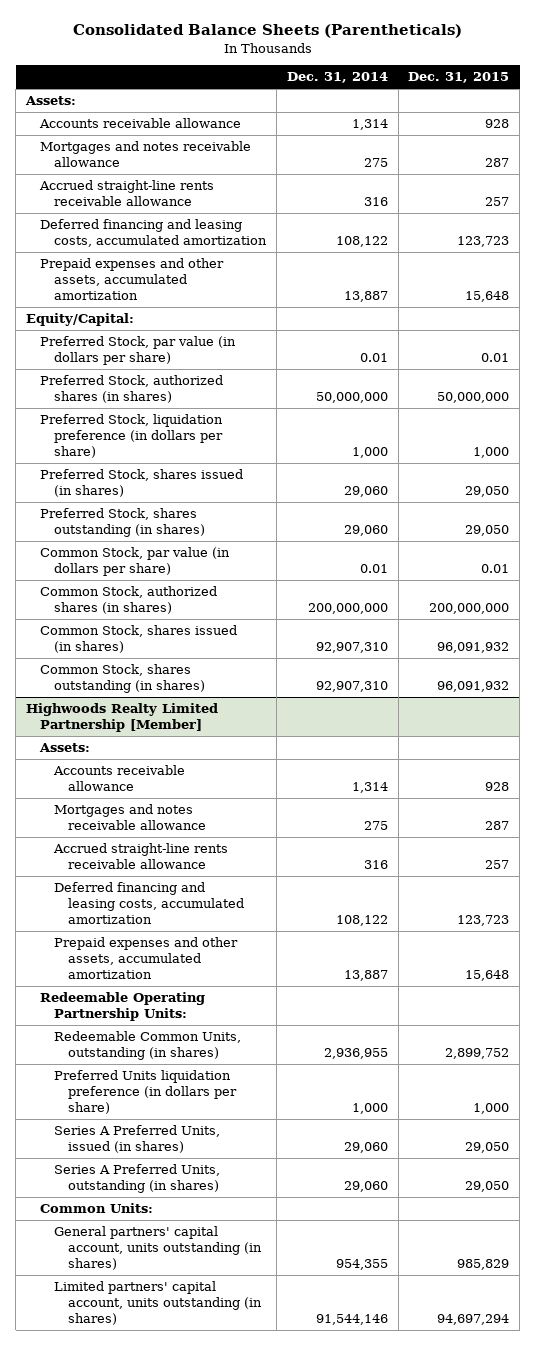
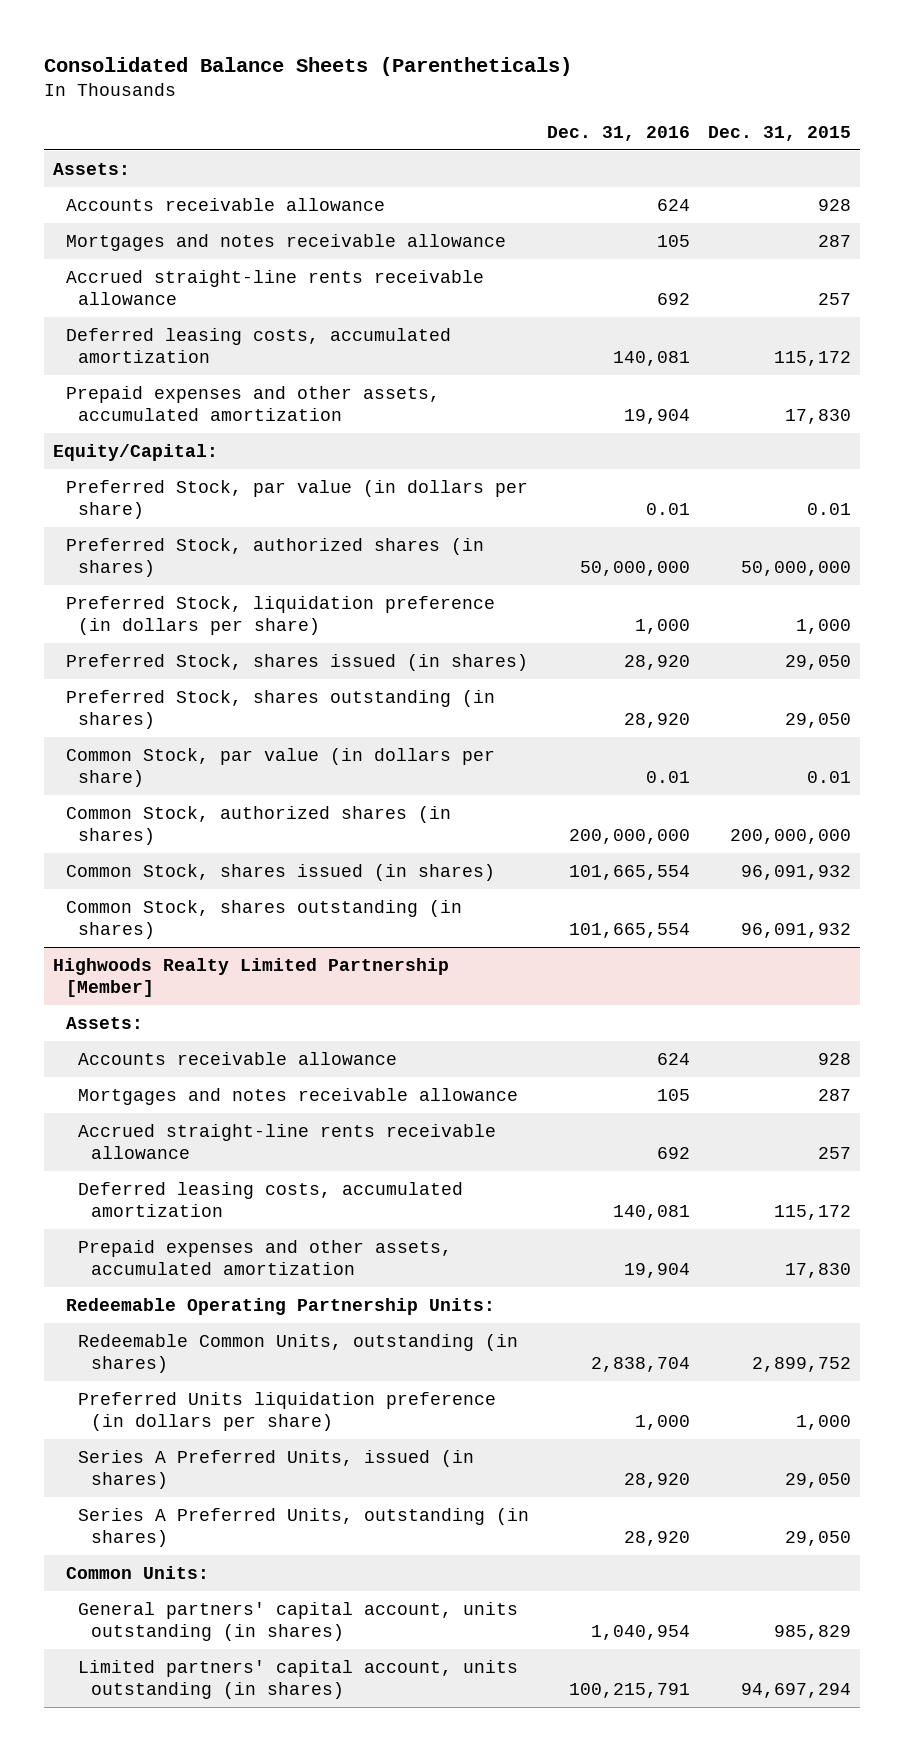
[286,72,388,84] Dec. 31, 2014 -> none
none -> [547,125,691,141] Dec. 31, 2016
[40,219,268,248] Deferred financing and leasing costs, accumulated amortization -> [65,327,451,364] Deferred leasing costs, accumulated amortization
[457,236,510,248] 123,723 -> [774,351,852,367] 115,172
[465,290,510,302] 15,648 -> [785,409,852,425] 17,830
[54,882,245,924] Deferred financing and leasing costs, accumulated amortization -> [78,1181,464,1218] Deferred leasing costs, accumulated amortization
[457,914,510,926] 123,723 -> [774,1205,852,1221] 115,172
[465,969,510,981] 15,648 -> [785,1263,852,1279] 17,830

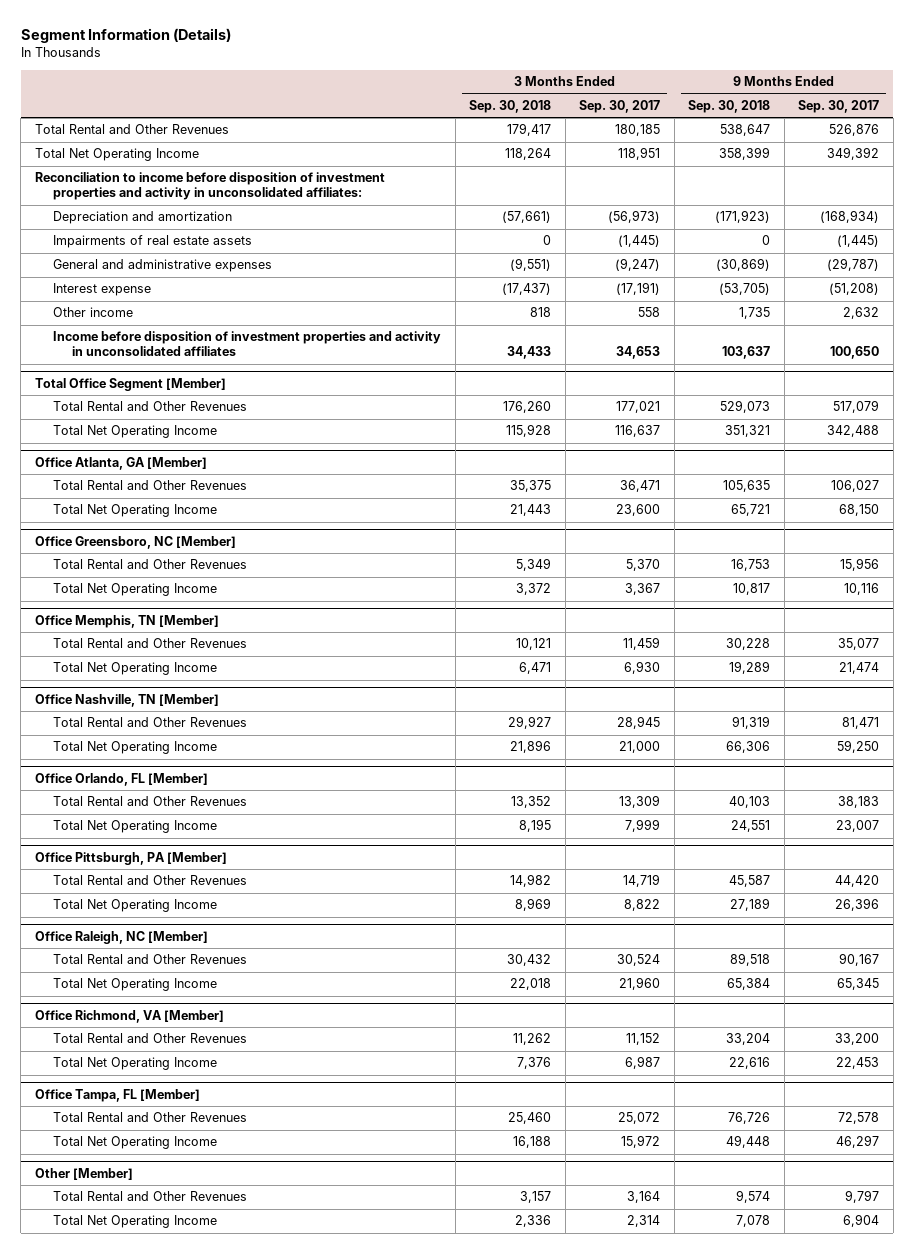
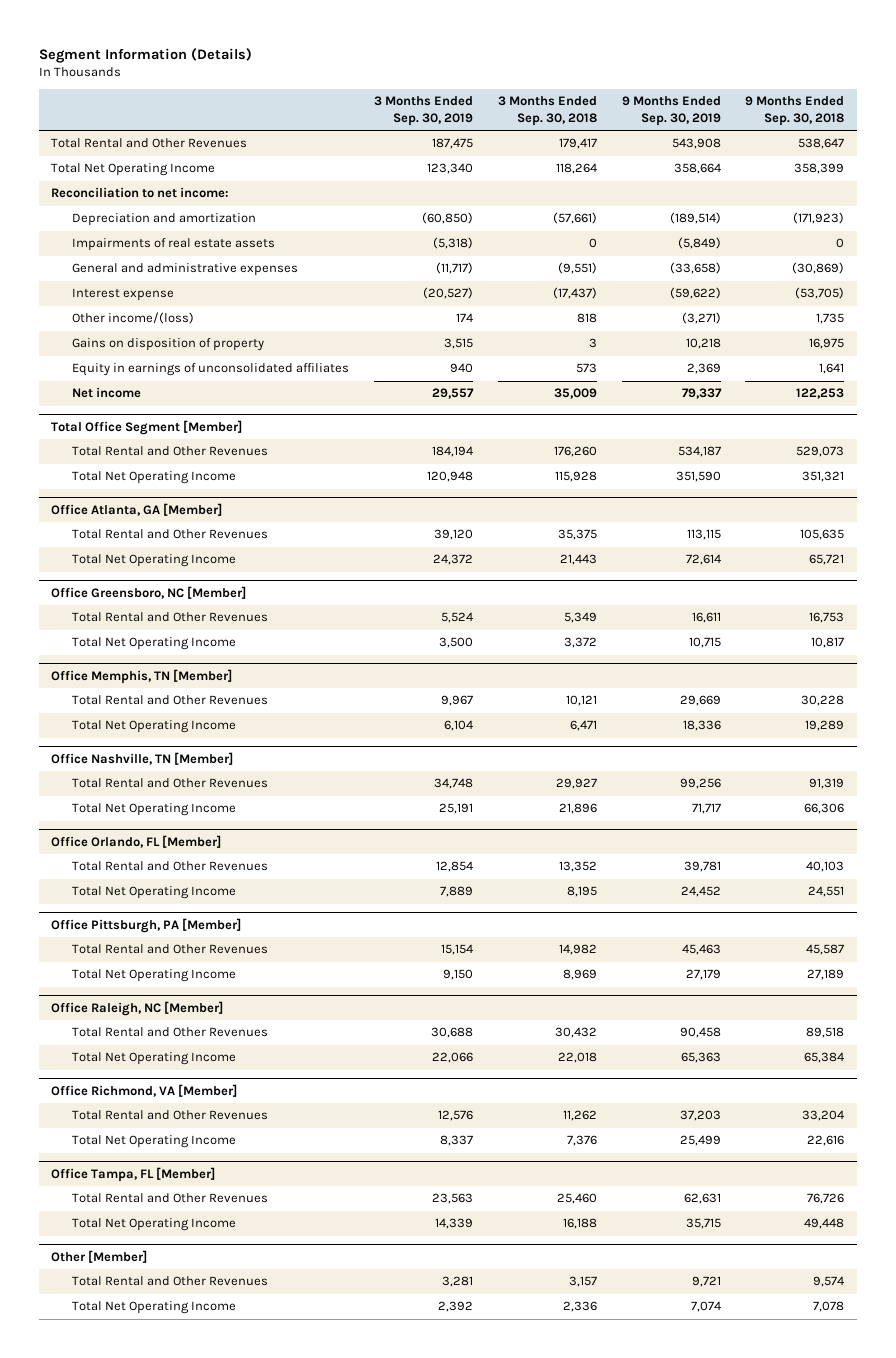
[579,99,661,113] Sep. 30, 2017 -> none
[798,99,880,113] Sep. 30, 2017 -> none
none -> [373,96,473,126] 3 Months Ended Sep. 30, 2019
none -> [621,96,721,126] 9 Months Ended Sep. 30, 2019
[34,172,385,201] Reconciliation to income before disposition of investment properties and activity in unconsolidated affiliates: -> [51,187,230,199] Reconciliation to net income:
[53,331,442,357] Income before disposition of investment properties and activity in unconsolidated affiliates -> none
[53,307,134,318] Other income -> [71,312,194,325] Other income/(loss)
none -> [71,338,264,352] Gains on disposition of property
none -> [71,363,349,377] Equity in earnings of unconsolidated affiliates
none -> [71,387,141,399] Net income

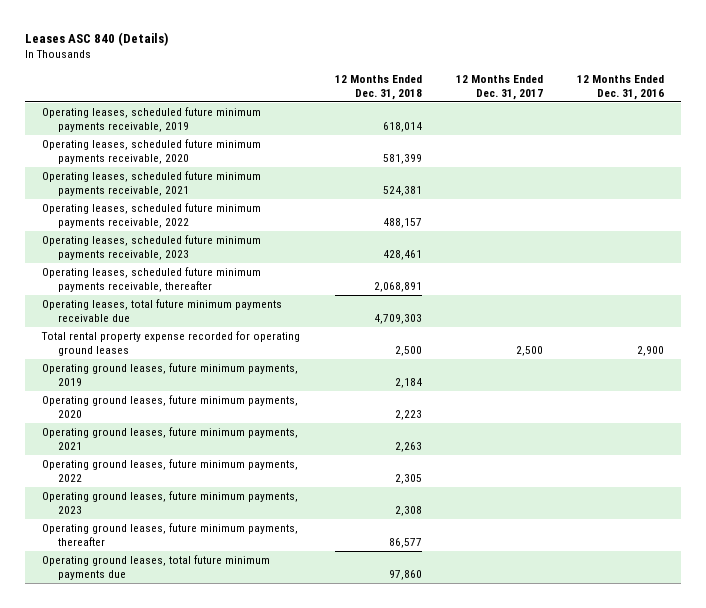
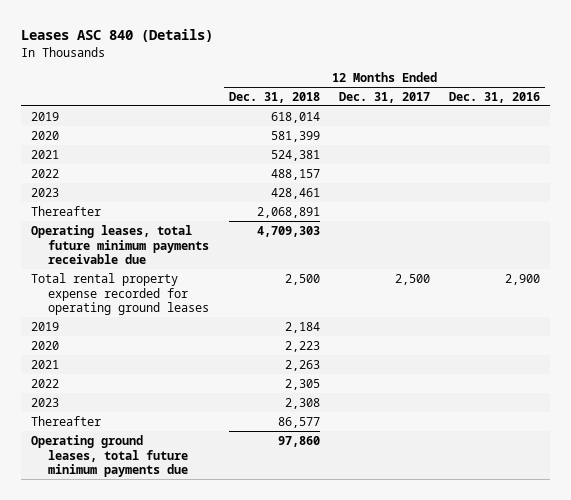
[42,107,262,132] Operating leases, scheduled future minimum payments receivable, 2019 -> [31,111,60,121] 2019
[42,139,262,164] Operating leases, scheduled future minimum payments receivable, 2020 -> [31,130,60,140] 2020
[42,171,262,196] Operating leases, scheduled future minimum payments receivable, 2021 -> [31,149,60,159] 2021
[42,203,262,228] Operating leases, scheduled future minimum payments receivable, 2022 -> [31,168,60,178] 2022
[42,235,262,260] Operating leases, scheduled future minimum payments receivable, 2023 -> [31,187,60,197] 2023
[42,267,262,292] Operating leases, scheduled future minimum payments receivable, thereafter -> [31,205,102,216] Thereafter
[42,363,299,386] Operating ground leases, future minimum payments, 2019 -> [31,321,60,331] 2019
[42,395,299,418] Operating ground leases, future minimum payments, 2020 -> [31,340,60,350] 2020
[42,427,299,450] Operating ground leases, future minimum payments, 2021 -> [31,359,60,369] 2021
[42,459,299,482] Operating ground leases, future minimum payments, 2022 -> [31,378,60,388] 2022
[42,491,299,514] Operating ground leases, future minimum payments, 2023 -> [31,397,60,407] 2023
[42,523,299,546] Operating ground leases, future minimum payments, thereafter -> [31,415,102,426] Thereafter

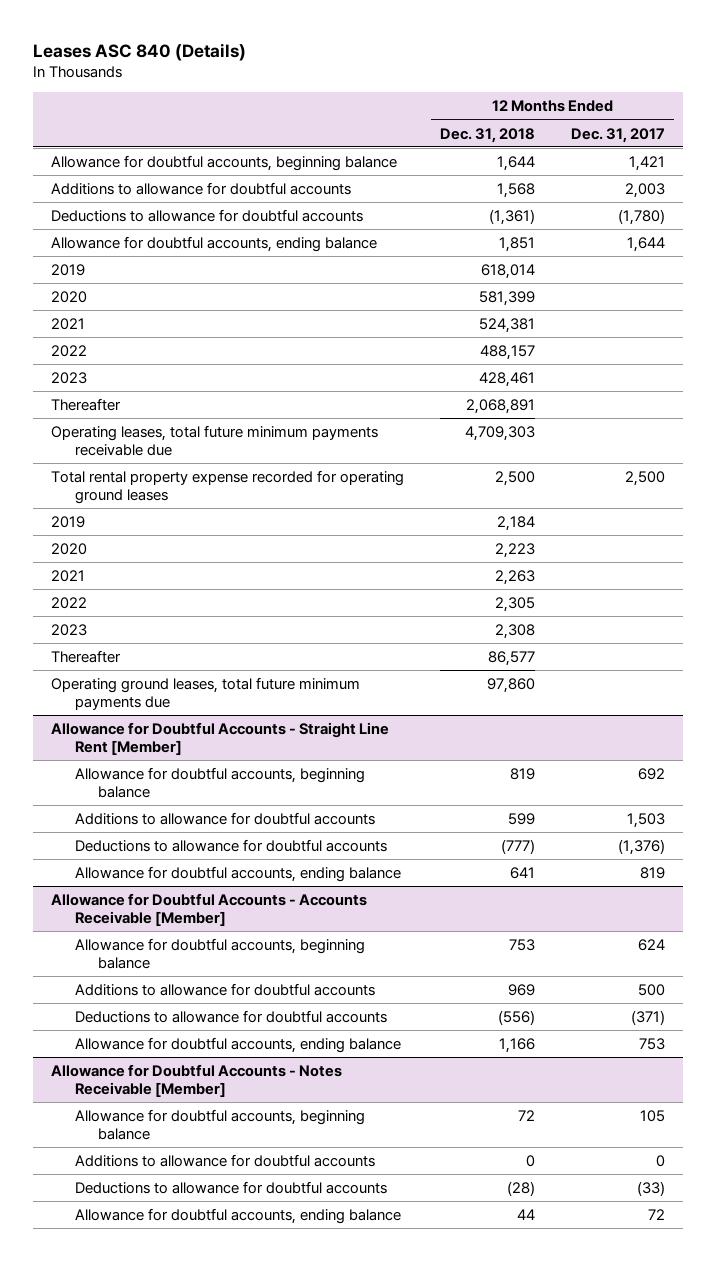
[449,91,541,103] Dec. 31, 2016 -> none
none -> [51,155,398,172] Allowance for doubtful accounts, beginning balance
none -> [51,182,352,196] Additions to allowance for doubtful accounts
none -> [51,209,364,223] Deductions to allowance for doubtful accounts
none -> [51,236,378,253] Allowance for doubtful accounts, ending balance
none -> [51,722,390,755] Allowance for Doubtful Accounts - Straight Line Rent [Member]
none -> [74,767,365,798] Allowance for doubtful accounts, beginning balance
none -> [74,812,375,826] Additions to allowance for doubtful accounts
none -> [74,839,387,853] Deductions to allowance for doubtful accounts
none -> [74,866,401,883] Allowance for doubtful accounts, ending balance
none -> [51,893,368,926] Allowance for Doubtful Accounts - Accounts Receivable [Member]
none -> [74,938,365,969] Allowance for doubtful accounts, beginning balance
none -> [74,983,375,997] Additions to allowance for doubtful accounts
none -> [74,1010,387,1024] Deductions to allowance for doubtful accounts
none -> [74,1037,401,1054] Allowance for doubtful accounts, ending balance
none -> [51,1064,343,1097] Allowance for Doubtful Accounts - Notes Receivable [Member]
none -> [74,1109,365,1140] Allowance for doubtful accounts, beginning balance
none -> [74,1154,375,1168] Additions to allowance for doubtful accounts
none -> [74,1181,387,1195] Deductions to allowance for doubtful accounts
none -> [74,1208,401,1225] Allowance for doubtful accounts, ending balance

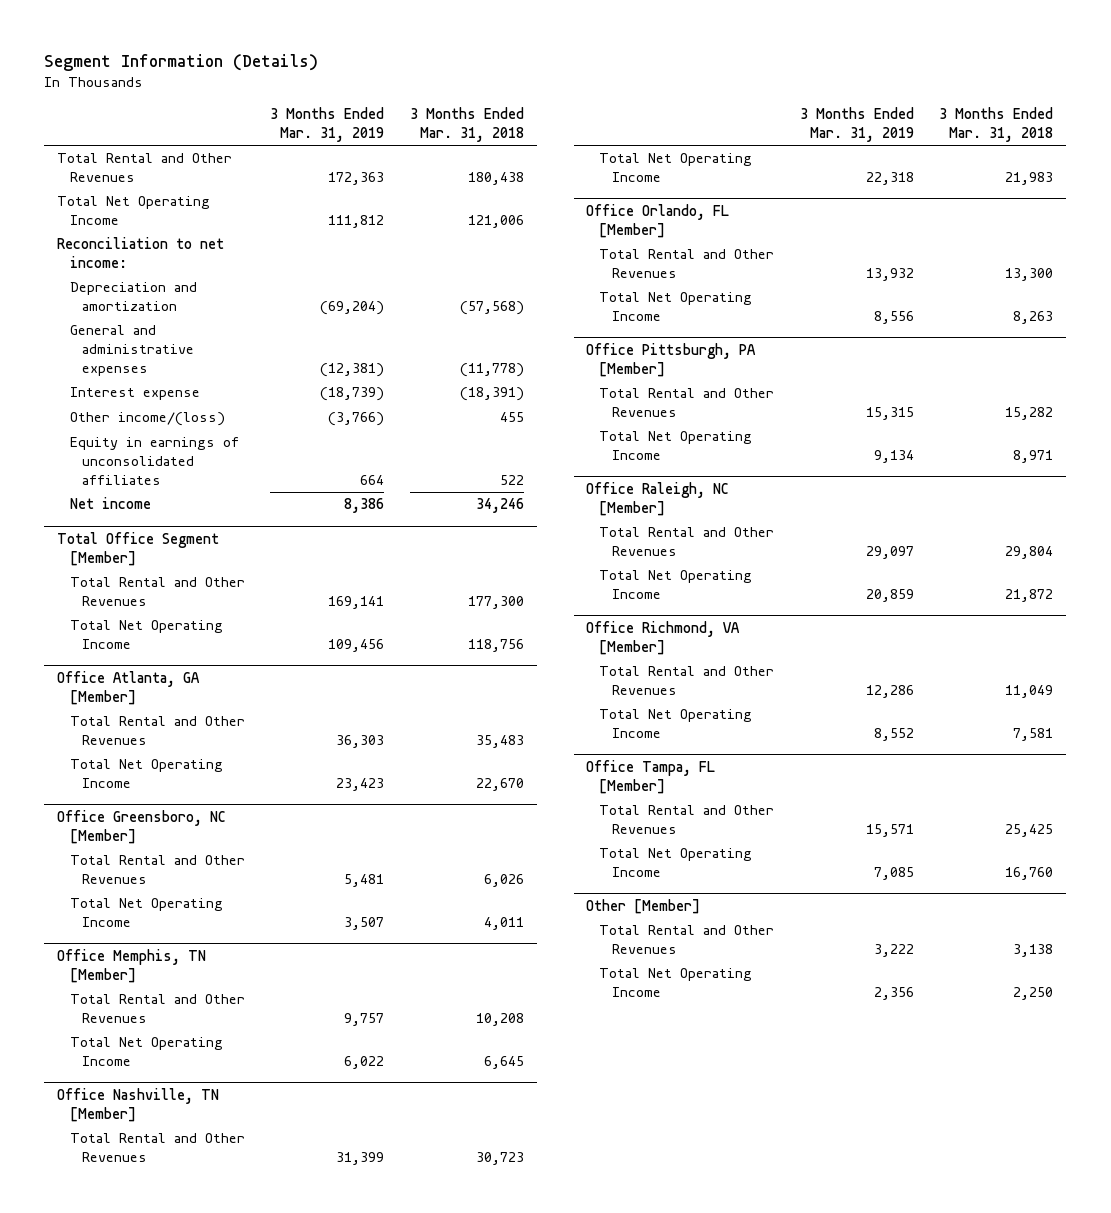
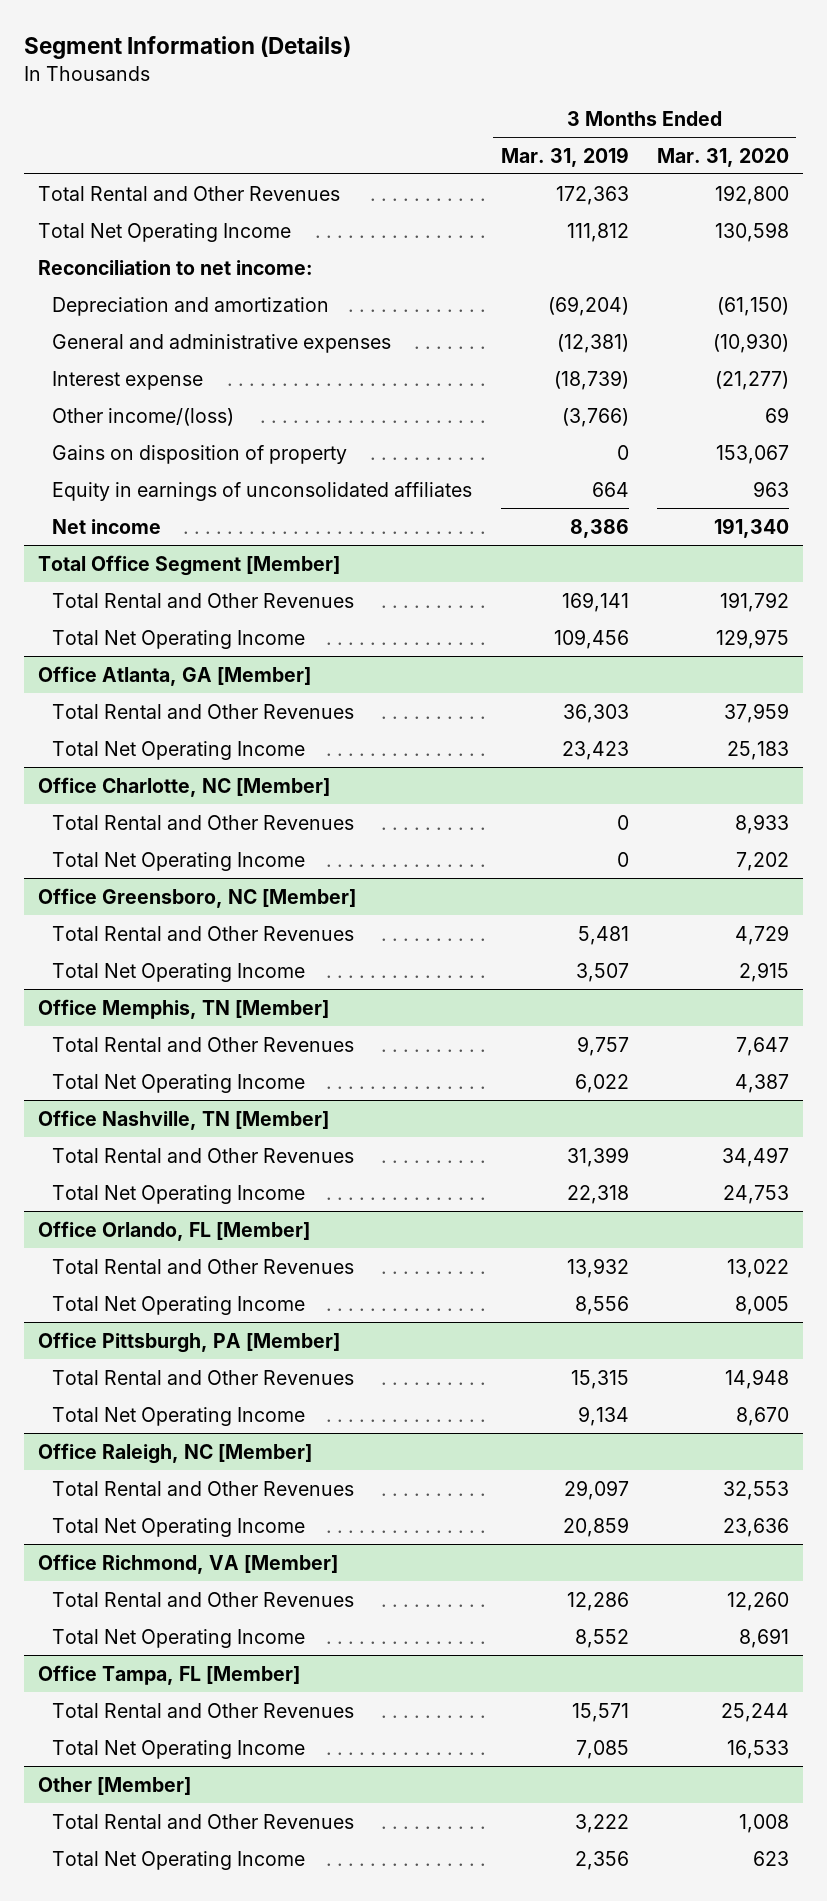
[410,106,525,142] 3 Months Ended Mar. 31, 2018 -> none
none -> [657,147,790,167] Mar. 31, 2020
none -> [51,444,347,464] Gains on disposition of property
none -> [38,776,331,797] Office Charlotte, NC [Member]
none -> [51,814,354,830] Total Rental and Other Revenues
none -> [51,851,305,871] Total Net Operating Income

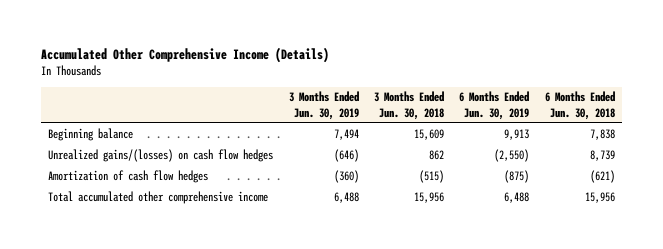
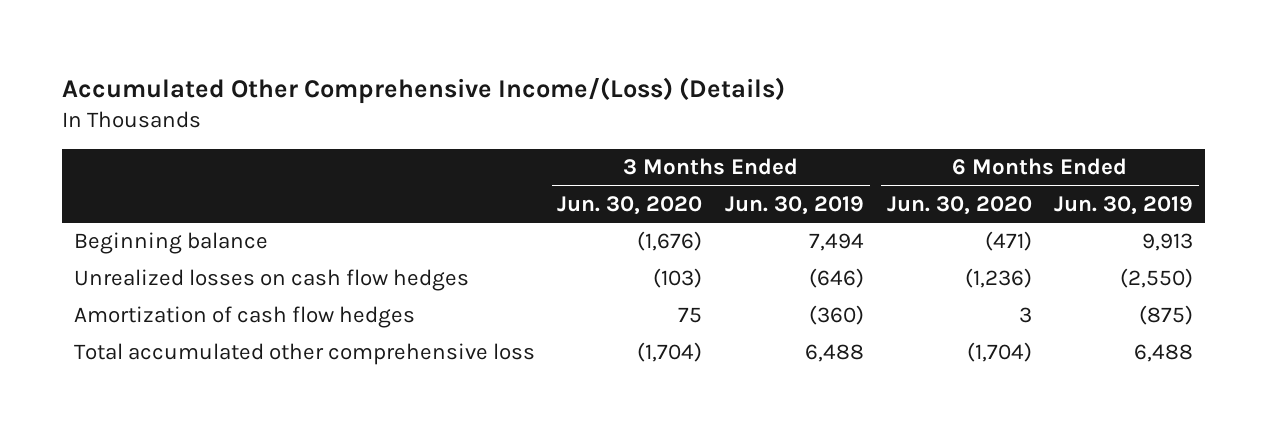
[40,47,329,64] Accumulated Other Comprehensive Income (Details) -> [62,76,786,104] Accumulated Other Comprehensive Income/(Loss) (Details)
[374,91,445,120] 3 Months Ended Jun. 30, 2018 -> none
[544,91,615,120] 6 Months Ended Jun. 30, 2018 -> none
none -> [557,195,703,215] Jun. 30, 2020
none -> [886,195,1032,215] Jun. 30, 2020
[48,149,274,163] Unrealized gains/(losses) on cash flow hedges -> [73,269,469,292] Unrealized losses on cash flow hedges
[48,191,269,205] Total accumulated other comprehensive income -> [73,343,535,366] Total accumulated other comprehensive loss

